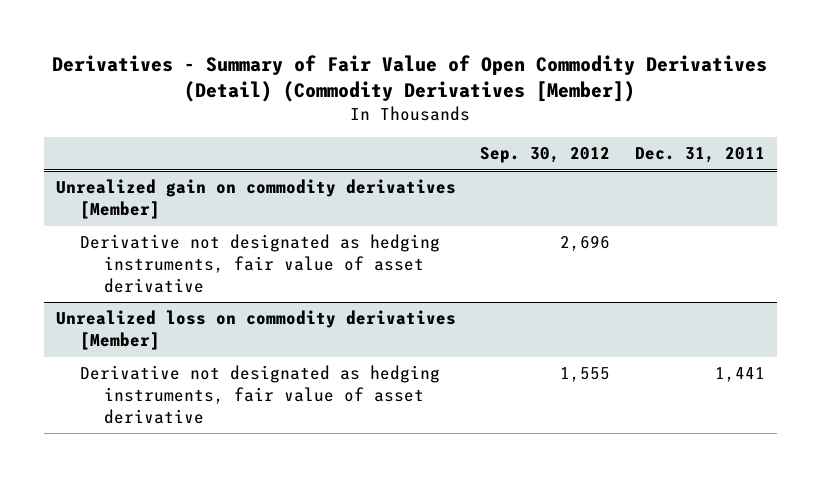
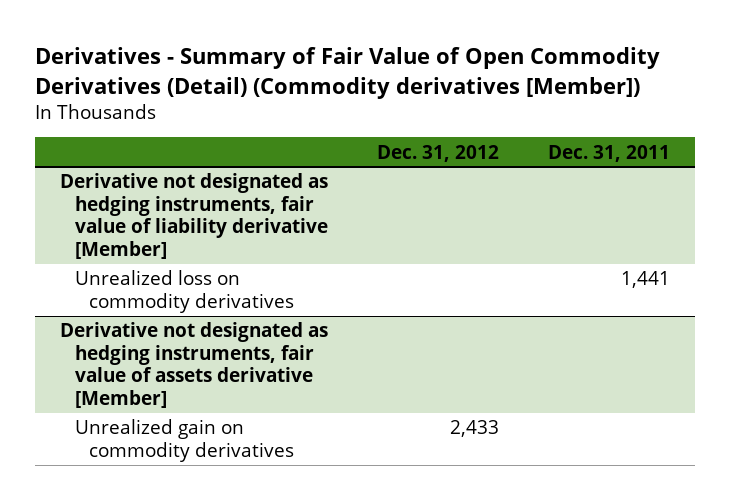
[52,54,768,102] Derivatives - Summary of Fair Value of Open Commodity Derivatives (Detail) (Commodity Derivatives [Member]) -> [35,47,661,99] Derivatives - Summary of Fair Value of Open Commodity Derivatives (Detail) (Commodity derivatives [Member])
[480,147,611,164] Sep. 30, 2012 -> none
none -> [377,144,500,162] Dec. 31, 2012
[56,179,457,220] Unrealized gain on commodity derivatives [Member] -> none
[79,234,440,293] Derivative not designated as hedging instruments, fair value of asset derivative -> none
[56,310,457,351] Unrealized loss on commodity derivatives [Member] -> none
[79,365,440,424] Derivative not designated as hedging instruments, fair value of asset derivative -> none
none -> [59,173,328,259] Derivative not designated as hedging instruments, fair value of liability derivative [Member]
none -> [74,270,295,313] Unrealized loss on commodity derivatives
none -> [59,322,328,408] Derivative not designated as hedging instruments, fair value of assets derivative [Member]
none -> [74,419,295,462] Unrealized gain on commodity derivatives

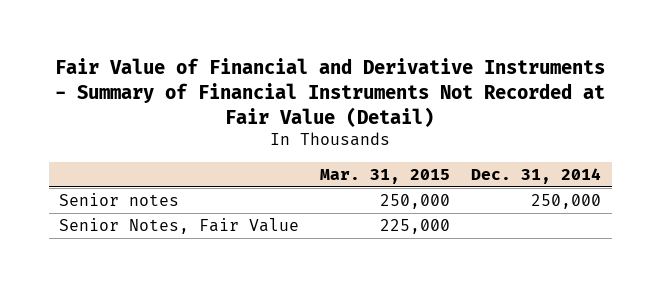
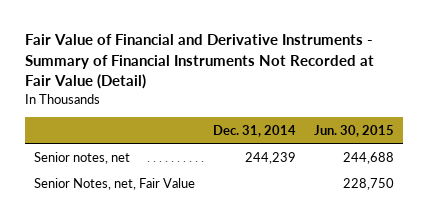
[320,168,451,184] Mar. 31, 2015 -> none
none -> [314,125,395,138] Jun. 30, 2015
[59,193,180,207] Senior notes -> [33,151,130,164] Senior notes, net
[531,194,602,210] 250,000 -> [244,151,296,164] 244,239
[59,218,300,235] Senior Notes, Fair Value -> [33,177,195,190] Senior Notes, net, Fair Value

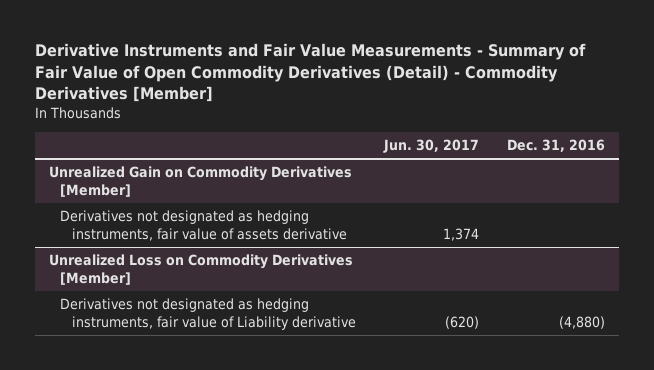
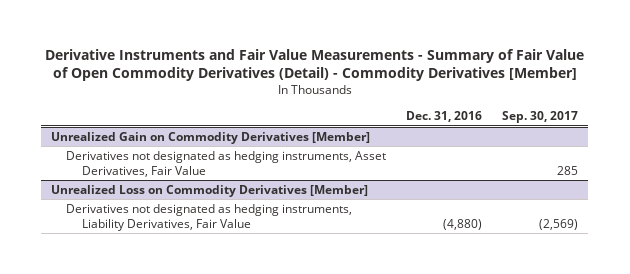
[382,139,479,154] Jun. 30, 2017 -> none
none -> [502,111,579,124] Sep. 30, 2017
[60,210,347,241] Derivatives not designated as hedging instruments, fair value of assets derivative -> [66,150,387,177] Derivatives not designated as hedging instruments, Asset Derivatives, Fair Value
[60,298,356,330] Derivatives not designated as hedging instruments, fair value of Liability derivative -> [66,203,353,231] Derivatives not designated as hedging instruments, Liability Derivatives, Fair Value

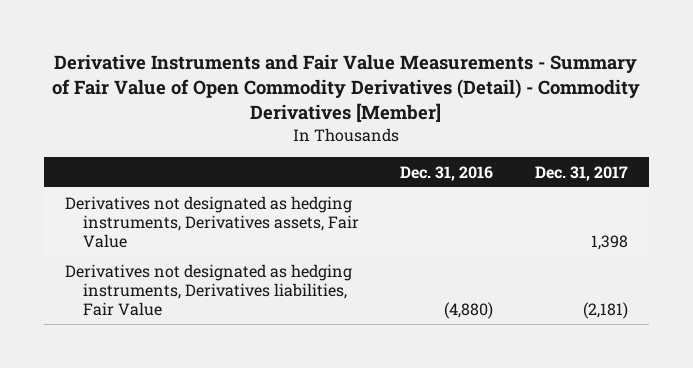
[502,111,579,124] Sep. 30, 2017 -> none
none -> [534,165,628,181] Dec. 31, 2017
[51,131,371,144] Unrealized Gain on Commodity Derivatives [Member] -> none
[66,150,387,177] Derivatives not designated as hedging instruments, Asset Derivatives, Fair Value -> none
[51,184,369,197] Unrealized Loss on Commodity Derivatives [Member] -> none
[66,203,353,231] Derivatives not designated as hedging instruments, Liability Derivatives, Fair Value -> none
none -> [64,195,359,249] Derivatives not designated as hedging instruments, Derivatives assets, Fair Value
none -> [64,263,352,317] Derivatives not designated as hedging instruments, Derivatives liabilities, Fair Value

